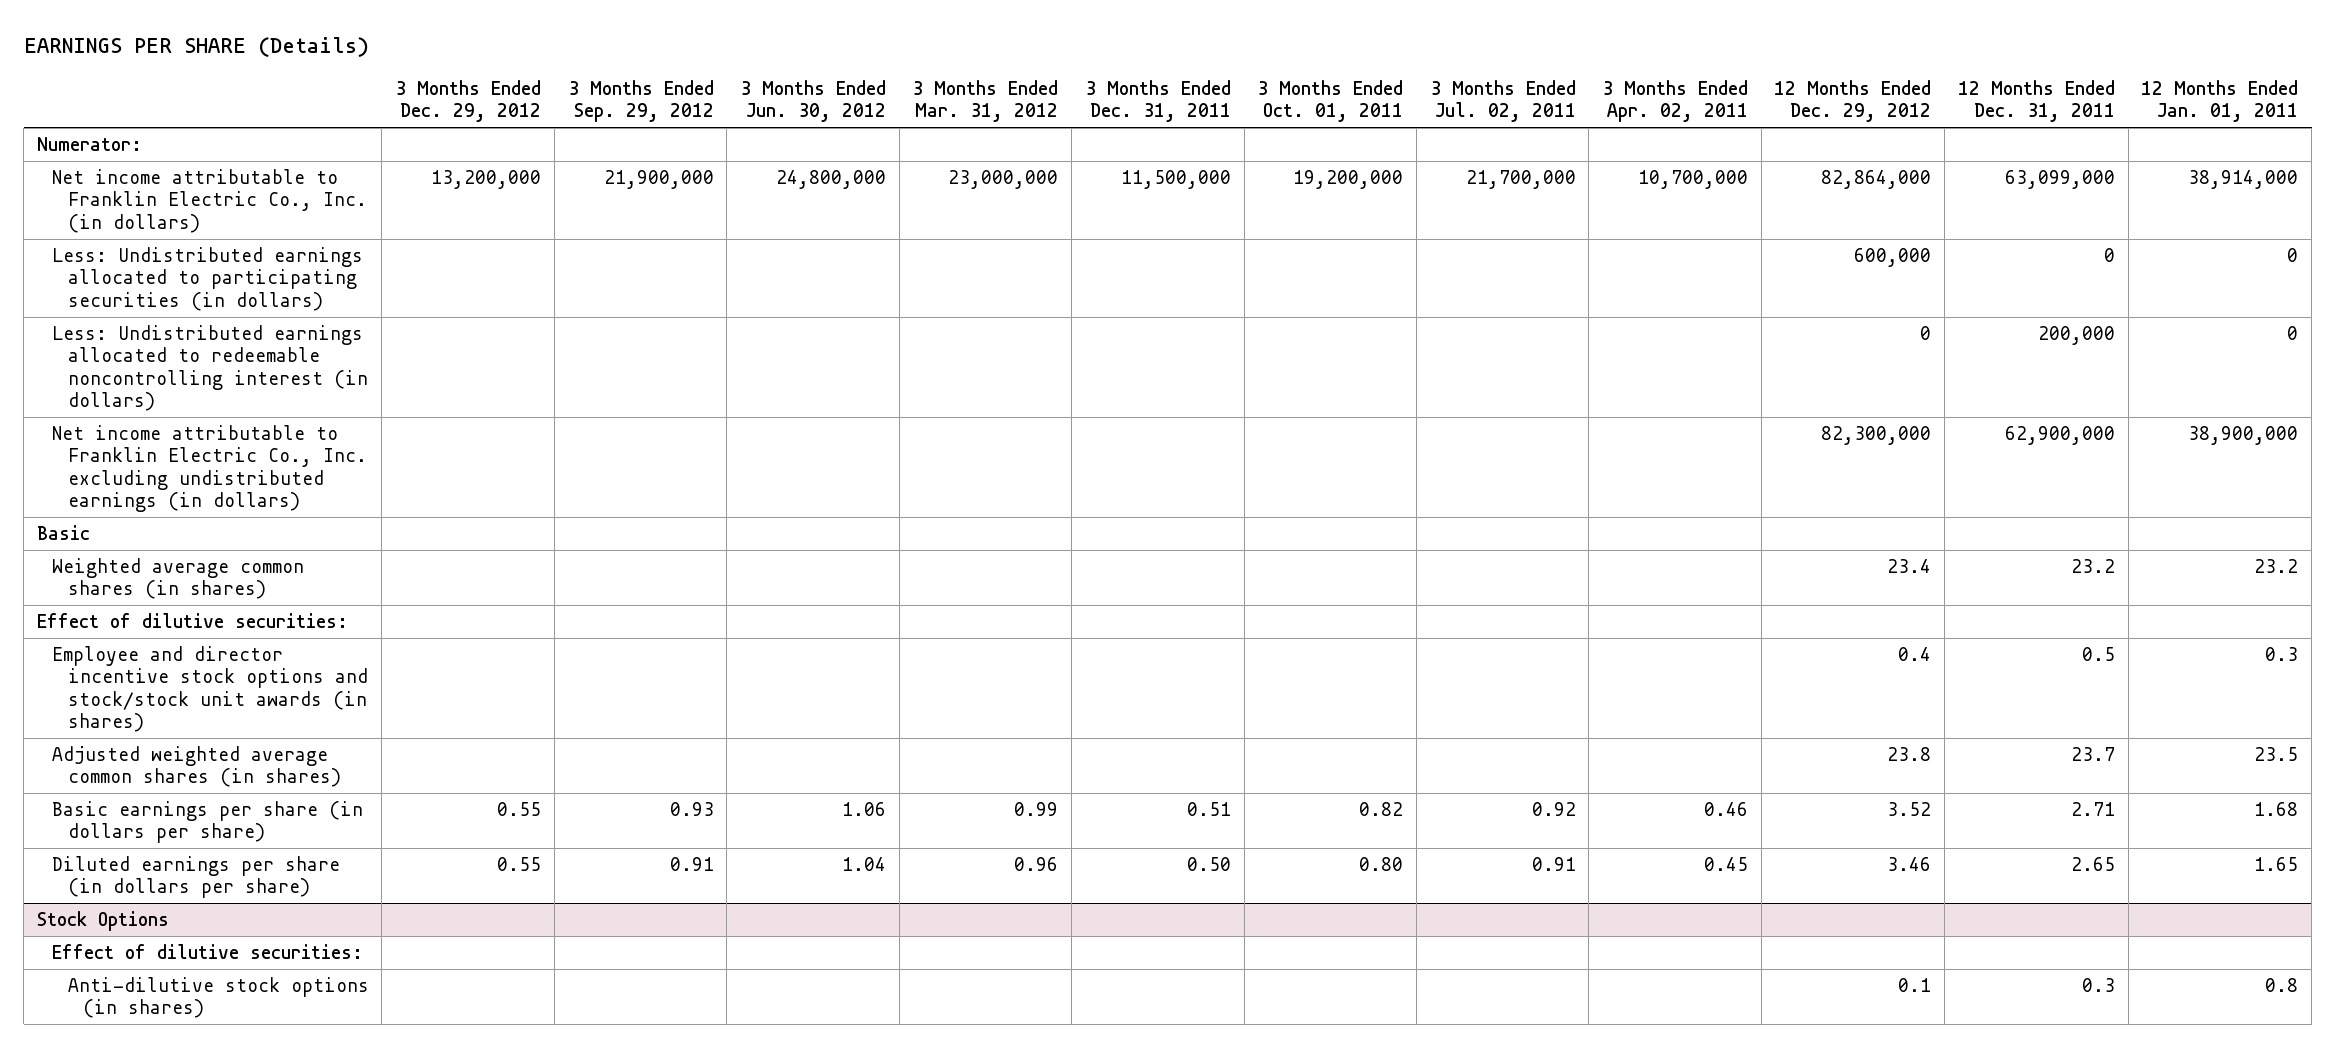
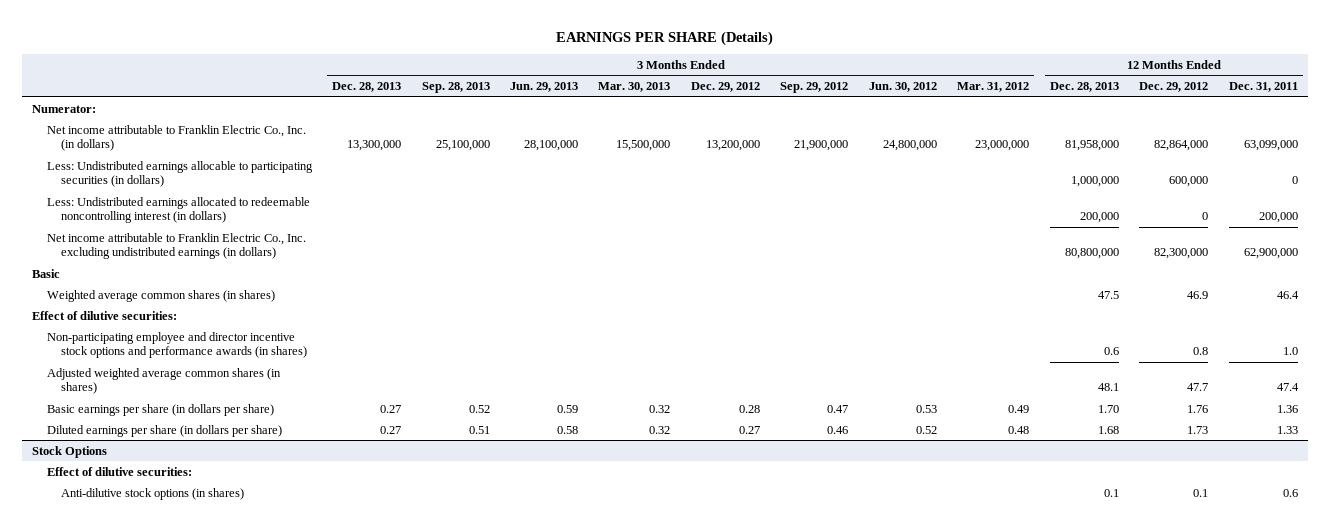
[1084,79,1231,123] 3 Months Ended Dec. 31, 2011 -> none
[1257,79,1404,123] 3 Months Ended Oct. 01, 2011 -> none
[1429,79,1576,123] 3 Months Ended Jul. 02, 2011 -> none
[1602,79,1749,123] 3 Months Ended Apr. 02, 2011 -> none
[2141,79,2299,123] 12 Months Ended Jan. 01, 2011 -> none
none -> [332,82,402,93] Dec. 28, 2013
none -> [421,82,490,94] Sep. 28, 2013
none -> [510,82,579,93] Jun. 29, 2013
none -> [598,82,671,93] Mar. 30, 2013
none -> [1049,82,1119,93] Dec. 28, 2013
[52,246,364,311] Less: Undistributed earnings allocated to participating securities (in dollars) -> [46,160,313,188] Less: Undistributed earnings allocable to participating securities (in dollars)
[1887,558,1932,573] 23.4 -> [1187,290,1209,299] 46.9
[2070,558,2115,573] 23.2 -> [1276,290,1299,299] 46.4
[52,645,368,733] Employee and director incentive stock options and stock/stock unit awards (in shares) -> [46,331,308,359] Non-participating employee and director incentive stock options and performance awards (in shares)
[1898,646,1932,661] 0.4 -> [1193,347,1209,356] 0.8
[2081,646,2115,661] 0.5 -> [1282,347,1298,356] 1.0
[1887,746,1932,761] 23.8 -> [1187,383,1209,392] 47.7
[2070,746,2115,761] 23.7 -> [1276,383,1299,392] 47.4
[497,801,542,816] 0.55 -> [738,404,760,413] 0.28
[669,801,714,816] 0.93 -> [827,404,849,413] 0.47
[841,801,886,816] 1.06 -> [915,404,937,413] 0.53
[1014,801,1059,816] 0.99 -> [1008,404,1030,413] 0.49
[1887,801,1932,816] 3.52 -> [1187,404,1209,413] 1.76
[2070,801,2115,816] 2.71 -> [1276,404,1298,413] 1.36
[497,856,542,871] 0.55 -> [738,425,760,434] 0.27
[669,856,714,871] 0.91 -> [827,425,849,434] 0.46
[841,856,886,871] 1.04 -> [915,425,937,434] 0.52
[1014,856,1059,871] 0.96 -> [1008,425,1030,434] 0.48
[1887,856,1932,871] 3.46 -> [1187,425,1209,434] 1.73
[2070,856,2115,871] 2.65 -> [1276,425,1298,434] 1.33
[2081,977,2115,992] 0.3 -> [1282,488,1298,497] 0.6

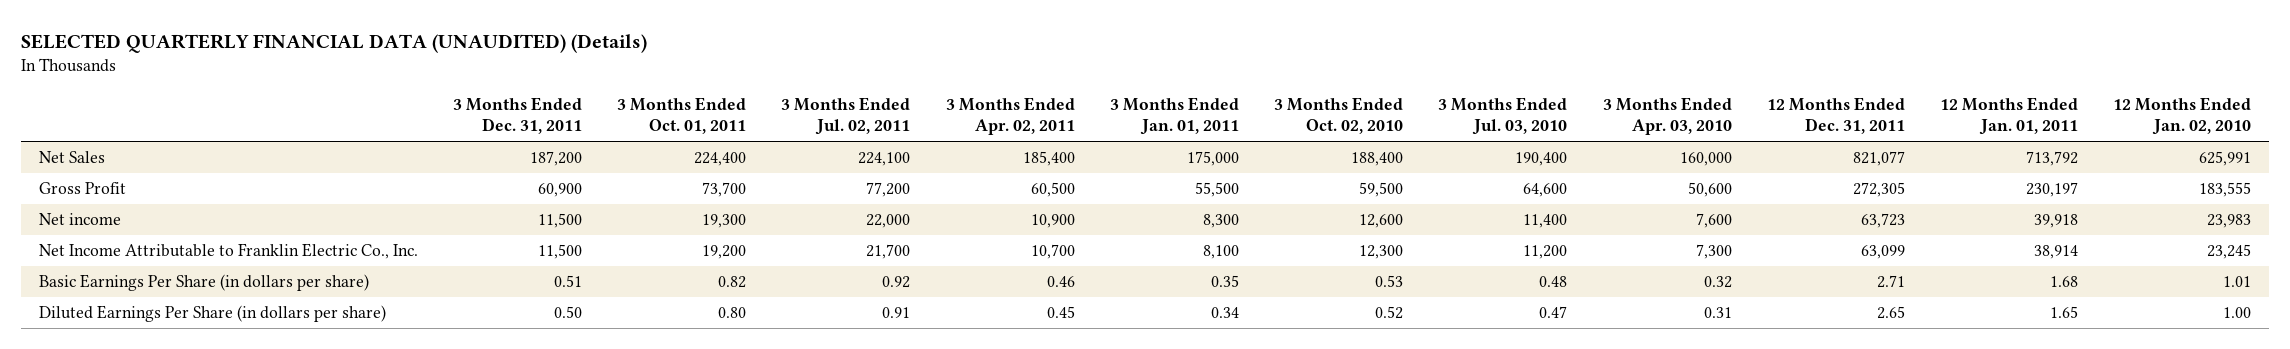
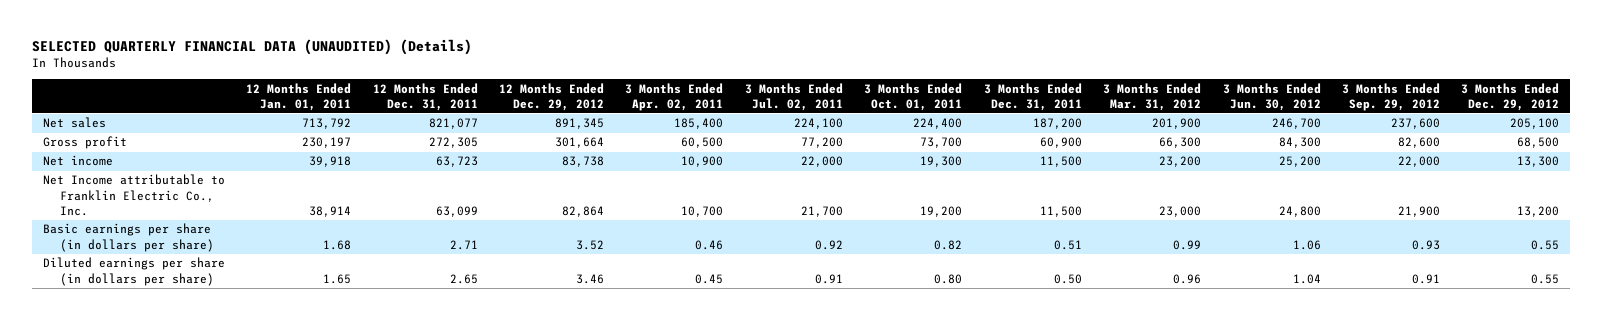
[1109,96,1239,136] 3 Months Ended Jan. 01, 2011 -> none
[1274,96,1404,135] 3 Months Ended Oct. 02, 2010 -> none
[1438,96,1568,136] 3 Months Ended Jul. 03, 2010 -> none
[1602,96,1732,136] 3 Months Ended Apr. 03, 2010 -> none
[2113,96,2252,136] 12 Months Ended Jan. 02, 2010 -> none
none -> [498,82,604,111] 12 Months Ended Dec. 29, 2012
none -> [1103,82,1202,111] 3 Months Ended Mar. 31, 2012
none -> [1222,82,1321,111] 3 Months Ended Jun. 30, 2012
none -> [1342,82,1441,111] 3 Months Ended Sep. 29, 2012
none -> [1461,82,1560,111] 3 Months Ended Dec. 29, 2012
[38,150,105,163] Net Sales -> [42,117,106,129] Net sales
[38,181,126,194] Gross Profit -> [42,136,127,150] Gross profit
[38,242,418,259] Net Income Attributable to Franklin Electric Co., Inc. -> [42,174,225,216] Net Income attributable to Franklin Electric Co., Inc.
[38,273,369,291] Basic Earnings Per Share (in dollars per share) -> [42,223,215,252] Basic earnings per share (in dollars per share)
[38,304,386,322] Diluted Earnings Per Share (in dollars per share) -> [42,257,225,286] Diluted earnings per share (in dollars per share)

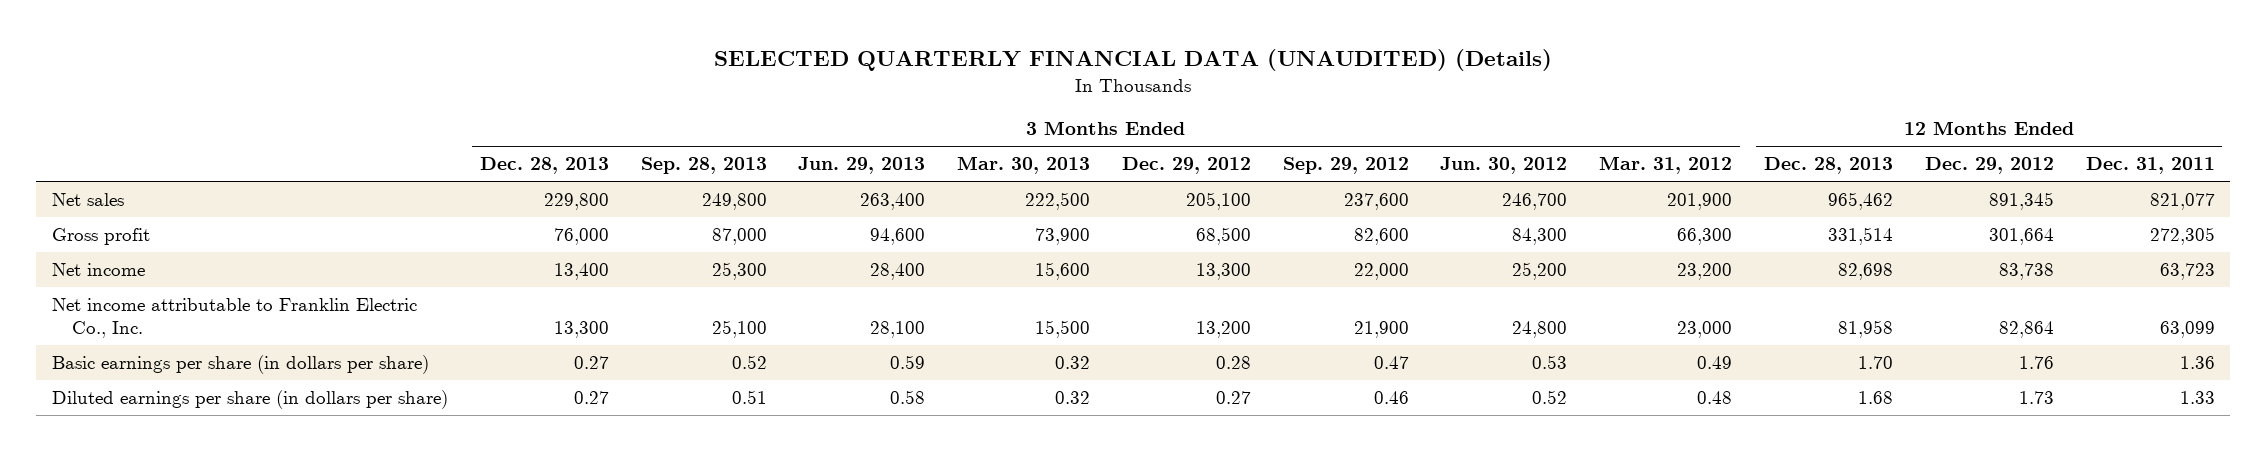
[246,82,352,111] 12 Months Ended Jan. 01, 2011 -> none
[625,82,724,111] 3 Months Ended Apr. 02, 2011 -> none
[744,82,843,111] 3 Months Ended Jul. 02, 2011 -> none
[864,82,963,111] 3 Months Ended Oct. 01, 2011 -> none
[983,82,1082,111] 3 Months Ended Dec. 31, 2011 -> none
none -> [479,157,609,175] Dec. 28, 2013
none -> [640,157,767,175] Sep. 28, 2013
none -> [798,157,926,175] Jun. 29, 2013
none -> [957,156,1091,175] Mar. 30, 2013
none -> [1763,157,1893,175] Dec. 28, 2013
[42,174,225,216] Net Income attributable to Franklin Electric Co., Inc. -> [52,298,418,339] Net income attributable to Franklin Electric Co., Inc.
[449,239,478,250] 2.71 -> [2179,356,2215,370] 1.36
[575,239,604,250] 3.52 -> [2018,356,2054,370] 1.76
[1173,239,1202,250] 0.99 -> [1697,356,1733,370] 0.49
[1292,239,1321,250] 1.06 -> [1532,355,1568,370] 0.53
[1412,239,1441,250] 0.93 -> [1373,356,1409,370] 0.47
[1531,239,1560,250] 0.55 -> [1215,356,1251,370] 0.28
[449,273,478,284] 2.65 -> [2179,391,2215,405] 1.33
[575,273,604,284] 3.46 -> [2018,391,2054,405] 1.73
[1173,273,1202,284] 0.96 -> [1697,391,1733,405] 0.48
[1292,273,1321,284] 1.04 -> [1532,390,1568,405] 0.52
[1412,273,1441,284] 0.91 -> [1373,391,1409,405] 0.46
[1531,273,1560,284] 0.55 -> [1215,391,1251,405] 0.27

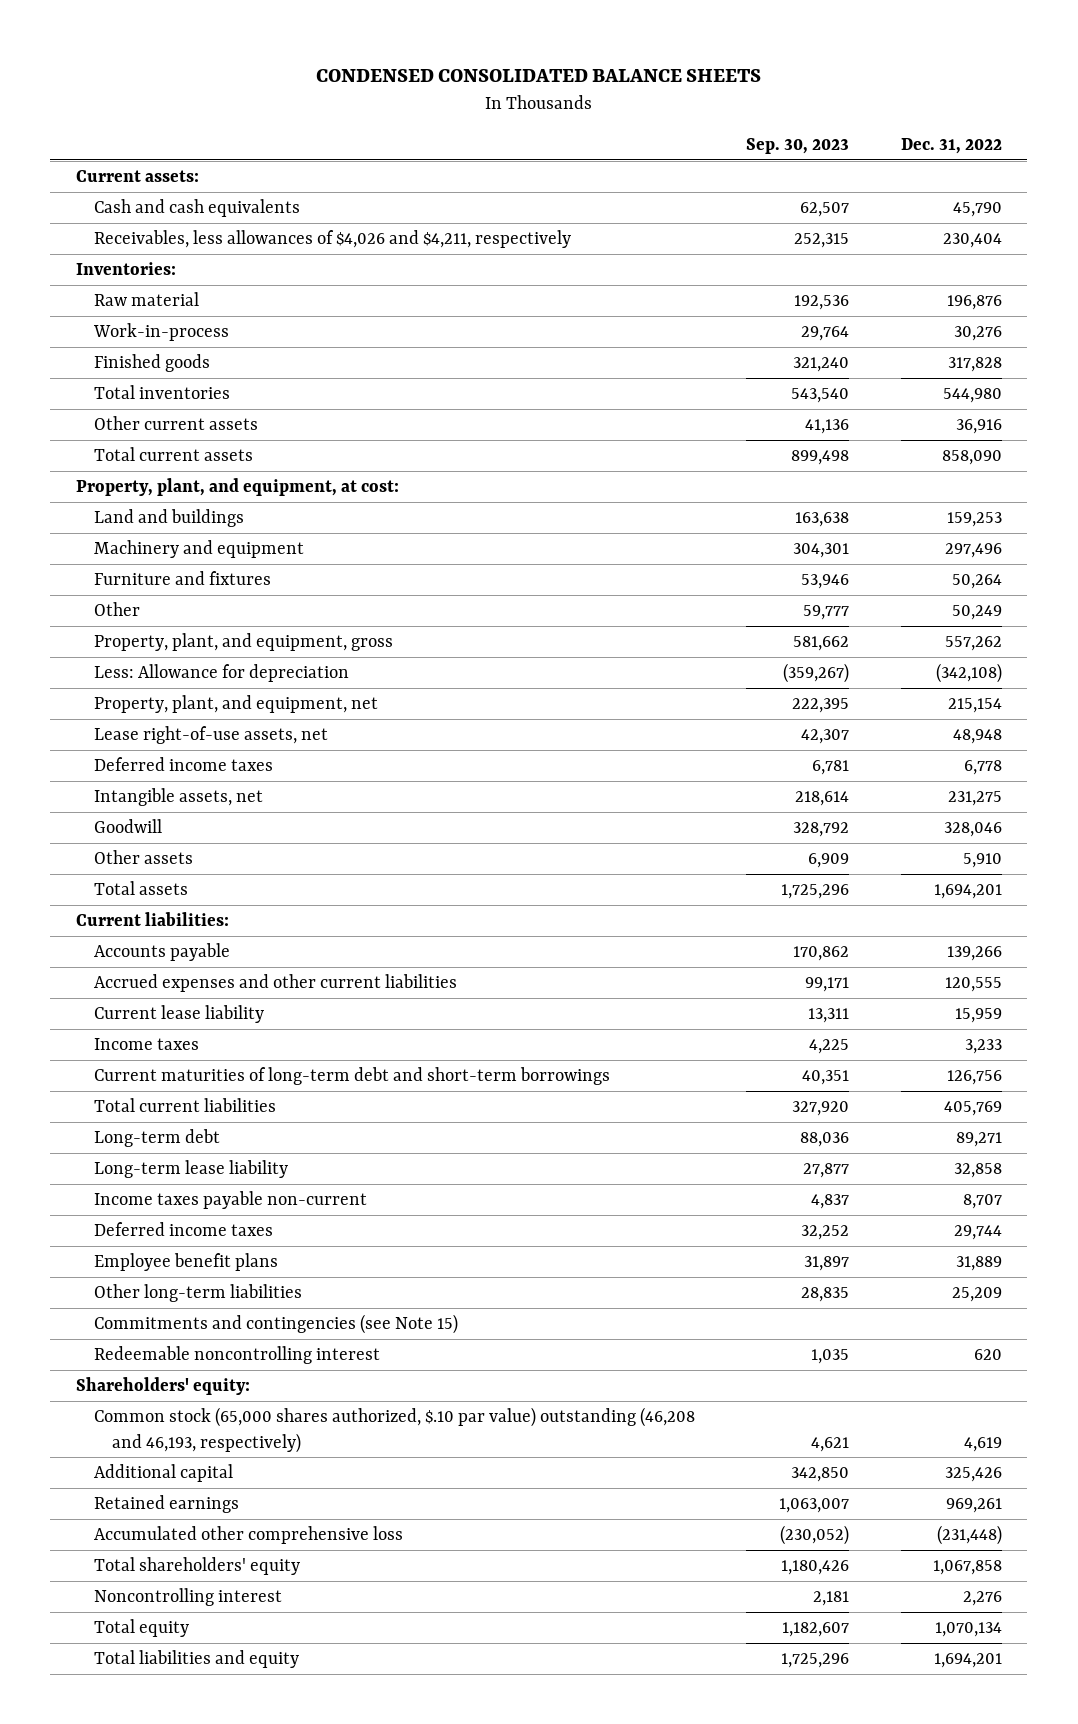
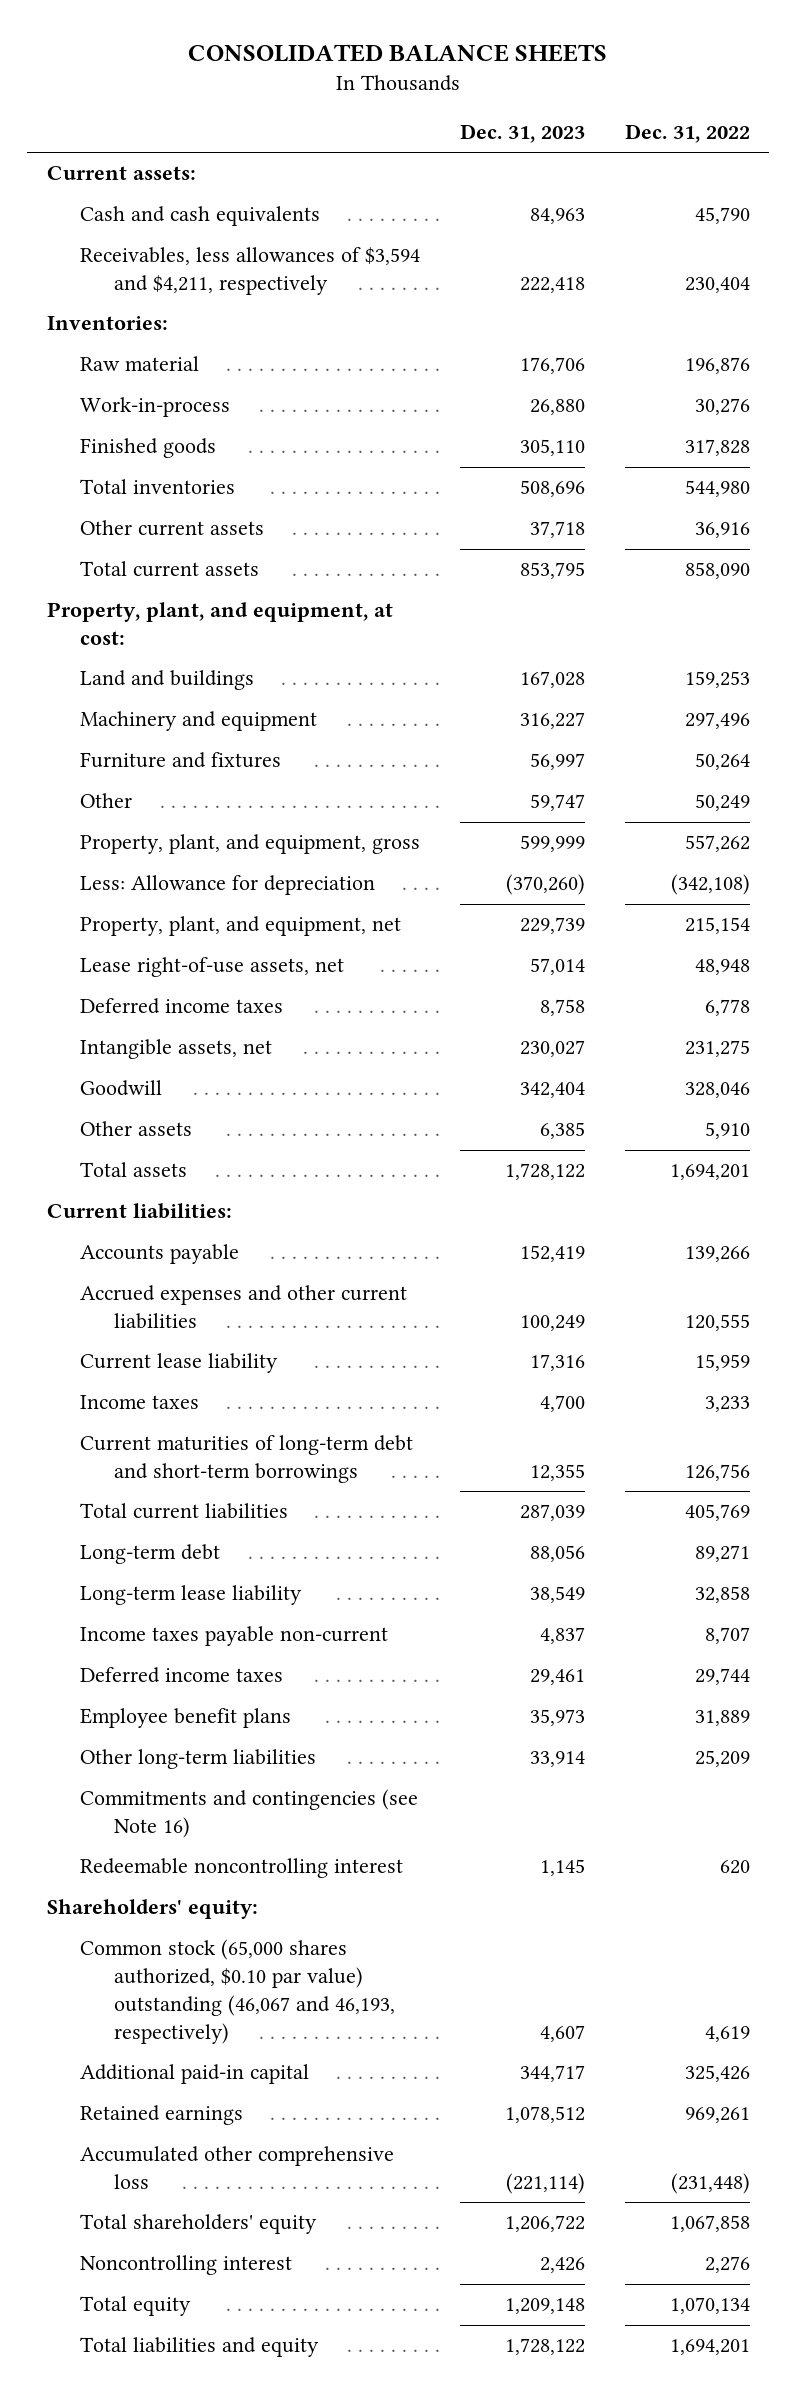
[315,68,761,82] CONDENSED CONSOLIDATED BALANCE SHEETS -> [188,43,608,62] CONSOLIDATED BALANCE SHEETS
[746,138,850,155] Sep. 30, 2023 -> none
none -> [460,124,586,144] Dec. 31, 2023
[93,230,571,249] Receivables, less allowances of $4,026 and $4,211, respectively -> [80,247,421,296] Receivables, less allowances of $3,594 and $4,211, respectively
[93,1314,458,1335] Commitments and contingencies (see Note 15) -> [80,1789,419,1839] Commitments and contingencies (see Note 16)
[93,1407,695,1453] Common stock (65,000 shares authorized, $.10 par value) outstanding (46,208 and 46,193, respectively) -> [80,1939,396,2044] Common stock (65,000 shares authorized, $0.10 par value) outstanding (46,067 and 46,193, respectively)
[93,1464,233,1483] Additional capital -> [80,2064,310,2085] Additional paid-in capital

